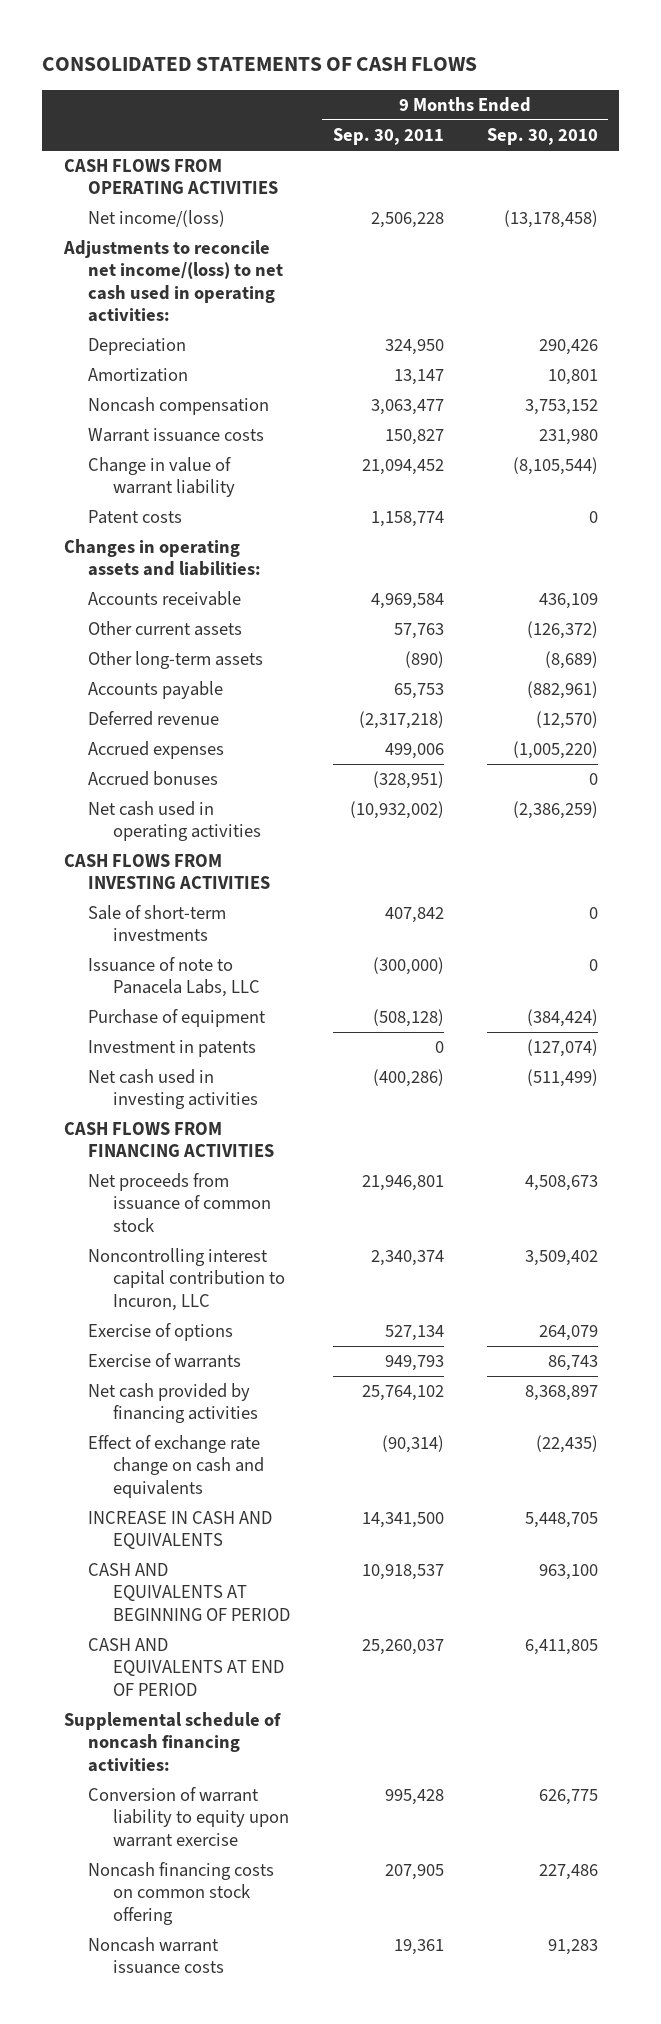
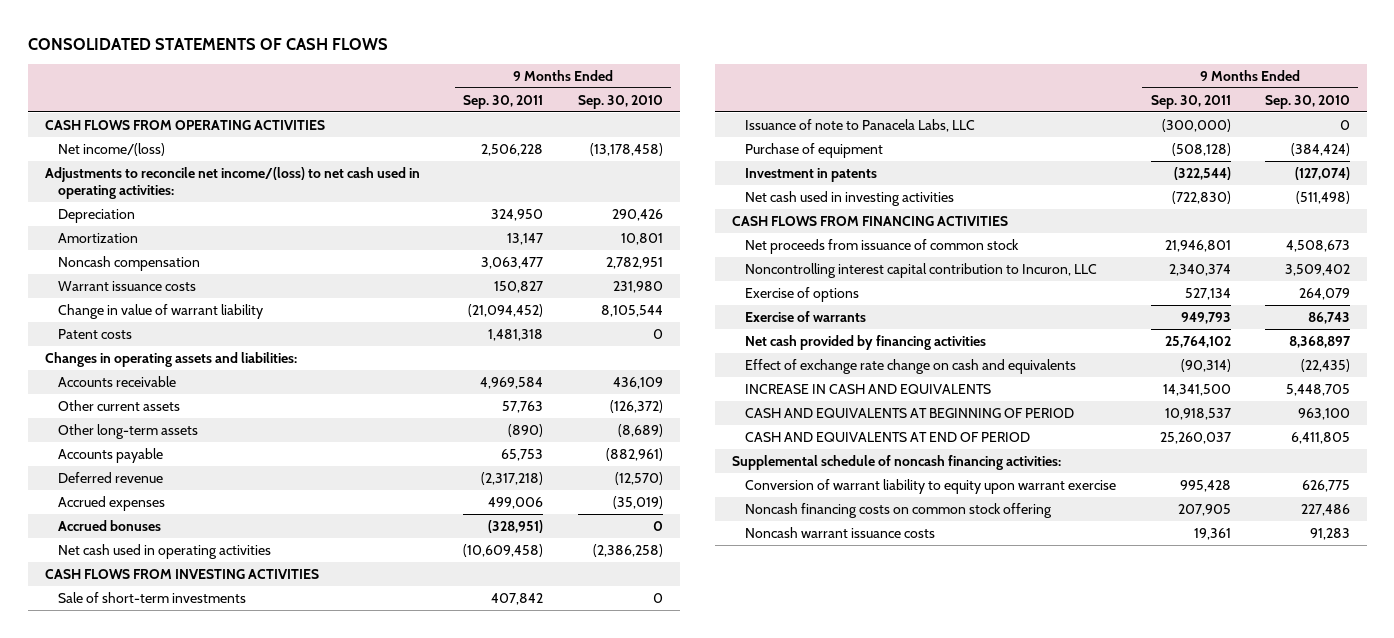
[524,399,598,416] 3,753,152 -> [605,256,663,269] 2,782,951
[361,459,444,476] 21,094,452 -> [468,303,544,317] (21,094,452)
[512,457,598,476] (8,105,544) -> [600,304,663,317] 8,105,544
[370,511,444,528] 1,158,774 -> [488,328,544,341] 1,481,318
[512,741,598,760] (1,005,220) -> [612,495,663,509] (35,019)
[349,801,444,820] (10,932,002) -> [463,543,544,557] (10,609,458)
[512,801,598,820] (2,386,259) -> [592,543,663,557] (2,386,258)
[434,1041,444,1054] 0 -> [1173,166,1231,180] (322,544)
[372,1069,444,1088] (400,286) -> [1171,190,1231,204] (722,830)
[526,1069,598,1088] (511,499) -> [1295,190,1350,204] (511,498)

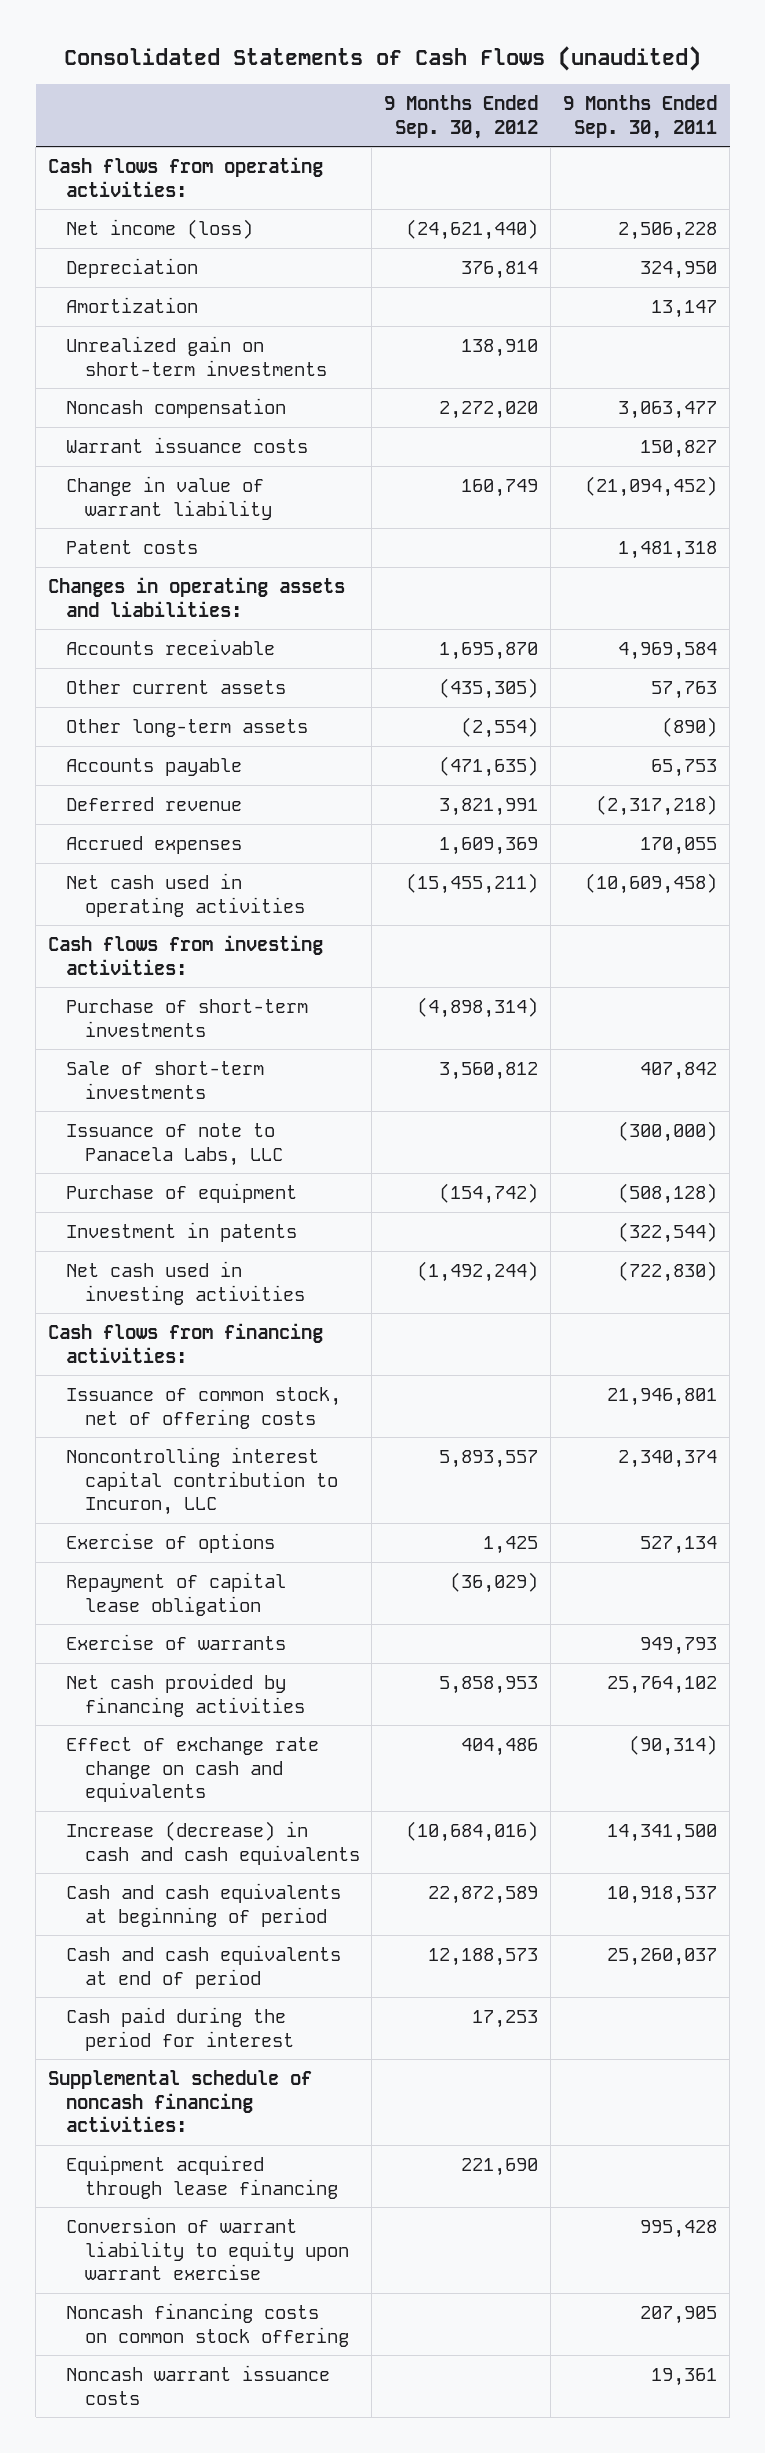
[27,37,388,50] CONSOLIDATED STATEMENTS OF CASH FLOWS -> [63,46,701,72] Consolidated Statements of Cash Flows (unaudited)
[577,94,663,109] Sep. 30, 2010 -> none
none -> [384,94,539,139] 9 Months Ended Sep. 30, 2012
[44,166,420,200] Adjustments to reconcile net income/(loss) to net cash used in operating activities: -> none
[44,119,325,130] CASH FLOWS FROM OPERATING ACTIVITIES -> [48,156,324,197] Cash flows from operating activities:
[58,142,166,156] Net income/(loss) -> [66,218,254,239] Net income (loss)
none -> [66,335,327,376] Unrealized gain on short-term investments
[58,519,162,531] Accrued bonuses -> none
[488,496,544,509] 499,006 -> [640,836,718,855] 170,055
[44,568,319,579] CASH FLOWS FROM INVESTING ACTIVITIES -> [48,934,324,975] Cash flows from investing activities:
none -> [66,998,309,1037] Purchase of short-term investments
[731,215,1008,226] CASH FLOWS FROM FINANCING ACTIVITIES -> [48,1322,324,1363] Cash flows from financing activities:
[745,238,1020,254] Net proceeds from issuance of common stock -> [66,1386,342,1429] Issuance of common stock, net of offering costs
none -> [66,1571,287,1616] Repayment of capital lease obligation
[745,383,992,394] INCREASE IN CASH AND EQUIVALENTS -> [66,1820,360,1865] Increase (decrease) in cash and cash equivalents
[745,407,1075,418] CASH AND EQUIVALENTS AT BEGINNING OF PERIOD -> [66,1882,342,1927] Cash and cash equivalents at beginning of period
[745,431,1031,442] CASH AND EQUIVALENTS AT END OF PERIOD -> [66,1944,342,1989] Cash and cash equivalents at end of period
none -> [66,2006,294,2051] Cash paid during the period for interest
none -> [66,2154,338,2199] Equipment acquired through lease financing

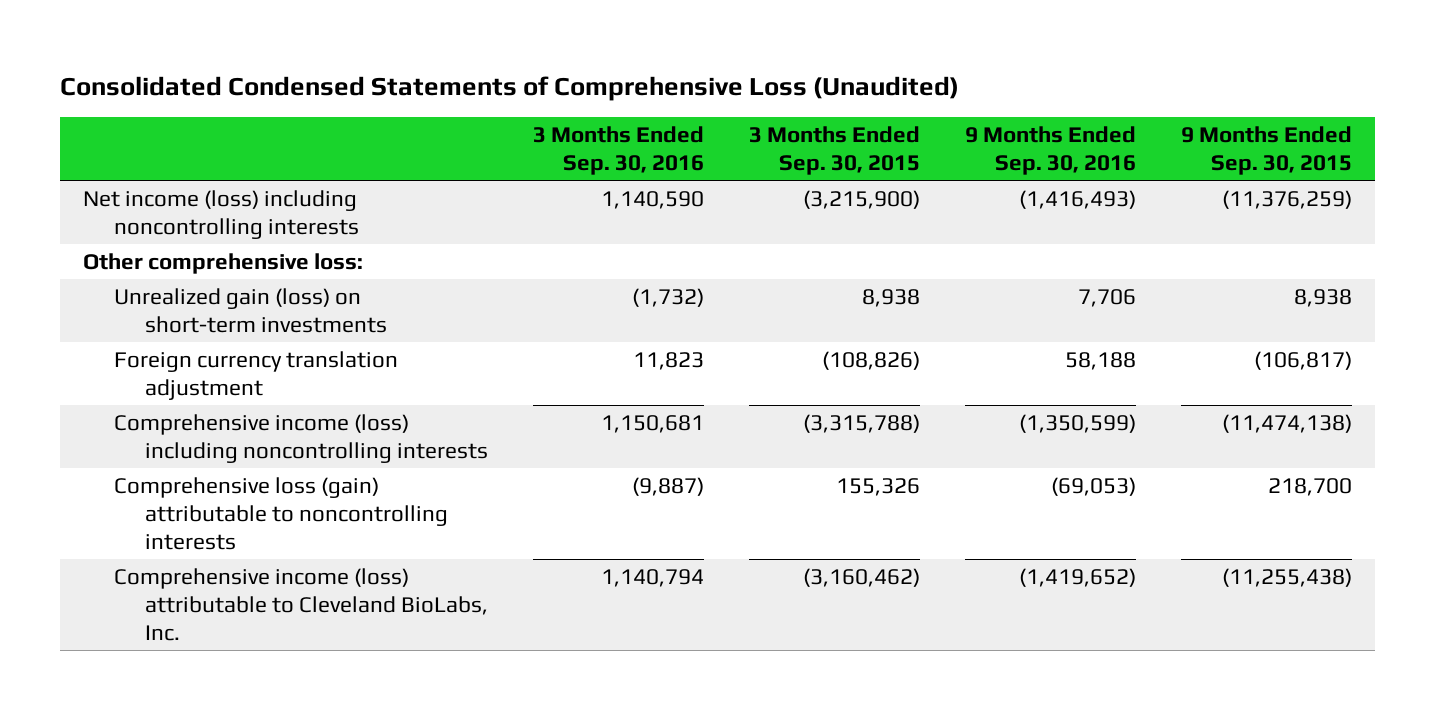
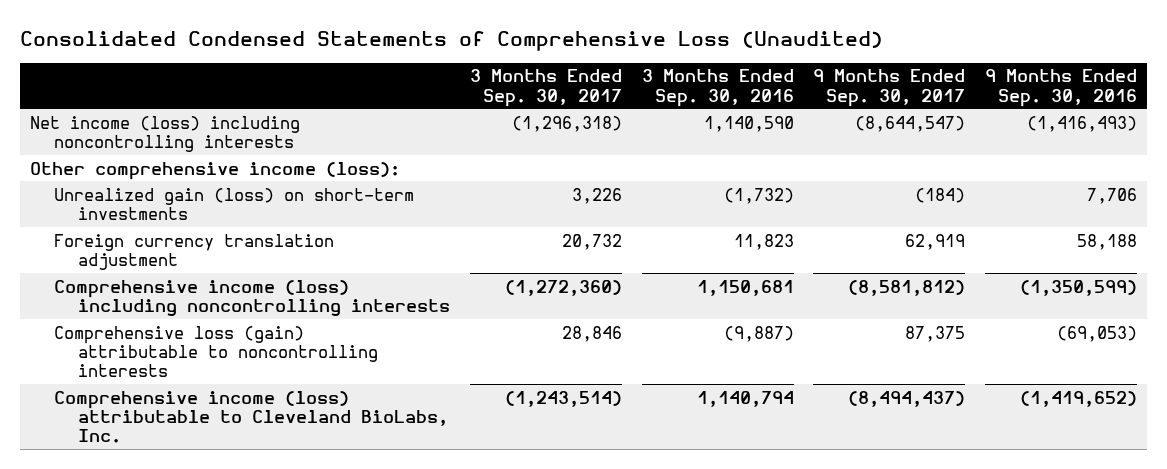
[749,126,921,176] 3 Months Ended Sep. 30, 2015 -> none
[1181,126,1353,176] 9 Months Ended Sep. 30, 2015 -> none
none -> [470,69,623,107] 3 Months Ended Sep. 30, 2017
none -> [813,69,966,107] 9 Months Ended Sep. 30, 2017
[82,252,363,274] Other comprehensive loss: -> [30,161,401,180] Other comprehensive income (loss):

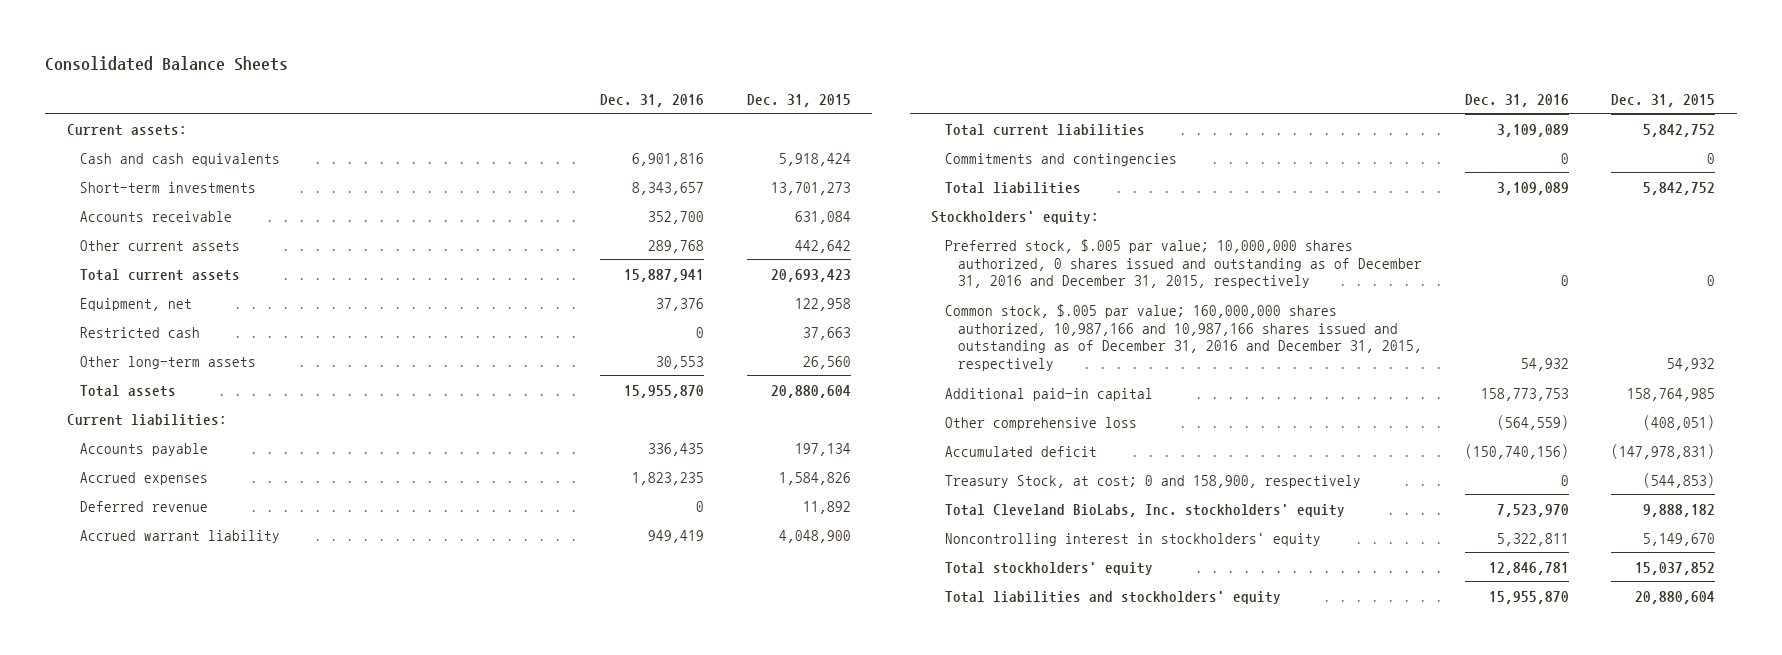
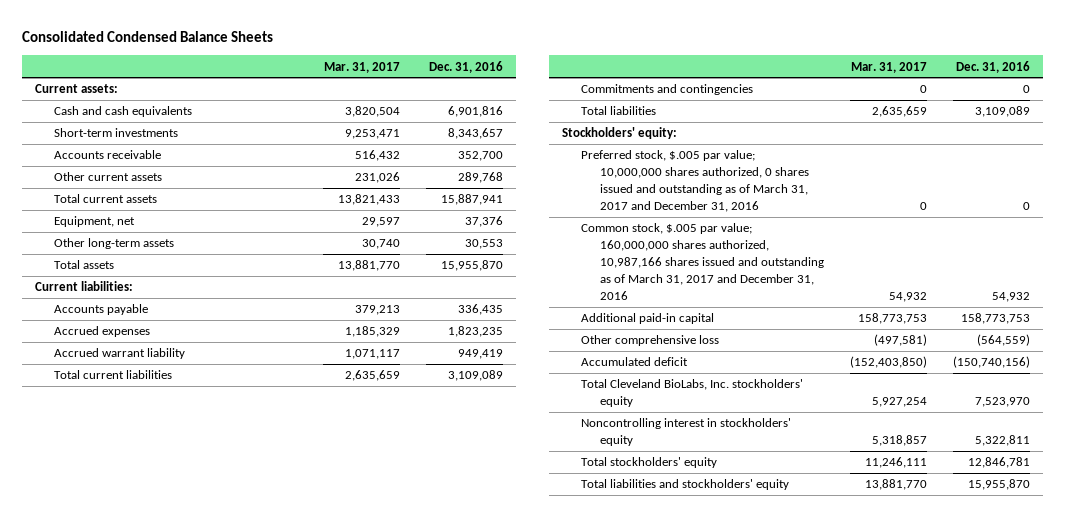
[45,55,289,71] Consolidated Balance Sheets -> [21,31,273,43] Consolidated Condensed Balance Sheets
[746,93,851,107] Dec. 31, 2015 -> none
none -> [323,61,400,73] Mar. 31, 2017
[79,326,200,338] Restricted cash -> none
[79,500,208,512] Deferred revenue -> none
[944,238,1422,289] Preferred stock, $.005 par value; 10,000,000 shares authorized, 0 shares issued and outstanding as of December 31, 2016 and December 31, 2015, respectively -> [580,150,809,213] Preferred stock, $.005 par value; 10,000,000 shares authorized, 0 shares issued and outstanding as of March 31, 2017 and December 31, 2016
[944,303,1422,372] Common stock, $.005 par value; 160,000,000 shares authorized, 10,987,166 and 10,987,166 shares issued and outstanding as of December 31, 2016 and December 31, 2015, respectively -> [580,223,824,301] Common stock, $.005 par value; 160,000,000 shares authorized, 10,987,166 shares issued and outstanding as of March 31, 2017 and December 31, 2016
[944,474,1361,488] Treasury Stock, at cost; 0 and 158,900, respectively -> none

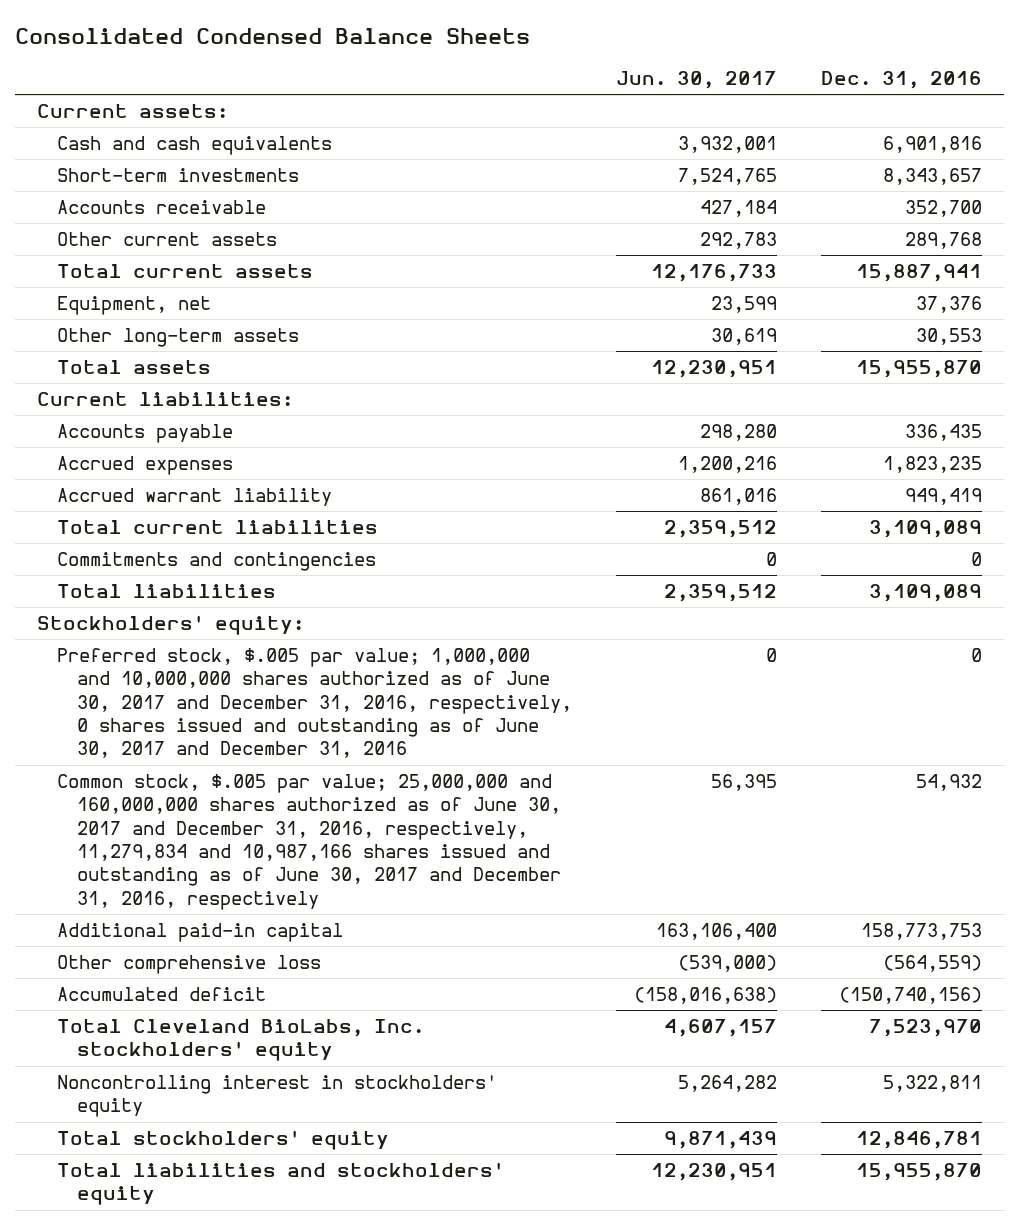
[323,61,400,73] Mar. 31, 2017 -> none
none -> [615,71,777,90] Jun. 30, 2017
[580,150,809,213] Preferred stock, $.005 par value; 10,000,000 shares authorized, 0 shares issued and outstanding as of March 31, 2017 and December 31, 2016 -> [57,648,572,759] Preferred stock, $.005 par value; 1,000,000 and 10,000,000 shares authorized as of June 30, 2017 and December 31, 2016, respectively, 0 shares issued and outstanding as of June 30, 2017 and December 31, 2016
[580,223,824,301] Common stock, $.005 par value; 160,000,000 shares authorized, 10,987,166 shares issued and outstanding as of March 31, 2017 and December 31, 2016 -> [57,774,561,910] Common stock, $.005 par value; 25,000,000 and 160,000,000 shares authorized as of June 30, 2017 and December 31, 2016, respectively, 11,279,834 and 10,987,166 shares issued and outstanding as of June 30, 2017 and December 31, 2016, respectively

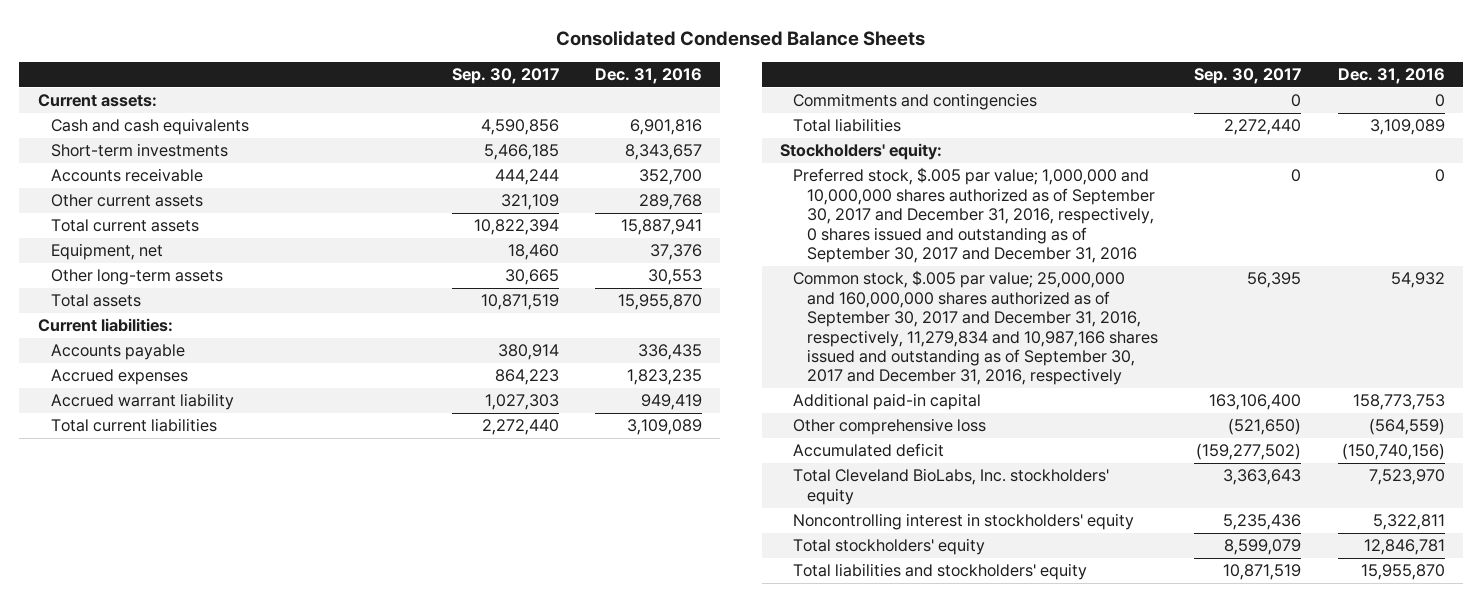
[615,71,777,90] Jun. 30, 2017 -> none
none -> [451,68,559,85] Sep. 30, 2017
[57,648,572,759] Preferred stock, $.005 par value; 1,000,000 and 10,000,000 shares authorized as of June 30, 2017 and December 31, 2016, respectively, 0 shares issued and outstanding as of June 30, 2017 and December 31, 2016 -> [793,167,1155,264] Preferred stock, $.005 par value; 1,000,000 and 10,000,000 shares authorized as of September 30, 2017 and December 31, 2016, respectively, 0 shares issued and outstanding as of September 30, 2017 and December 31, 2016
[57,774,561,910] Common stock, $.005 par value; 25,000,000 and 160,000,000 shares authorized as of June 30, 2017 and December 31, 2016, respectively, 11,279,834 and 10,987,166 shares issued and outstanding as of June 30, 2017 and December 31, 2016, respectively -> [793,270,1158,386] Common stock, $.005 par value; 25,000,000 and 160,000,000 shares authorized as of September 30, 2017 and December 31, 2016, respectively, 11,279,834 and 10,987,166 shares issued and outstanding as of September 30, 2017 and December 31, 2016, respectively

